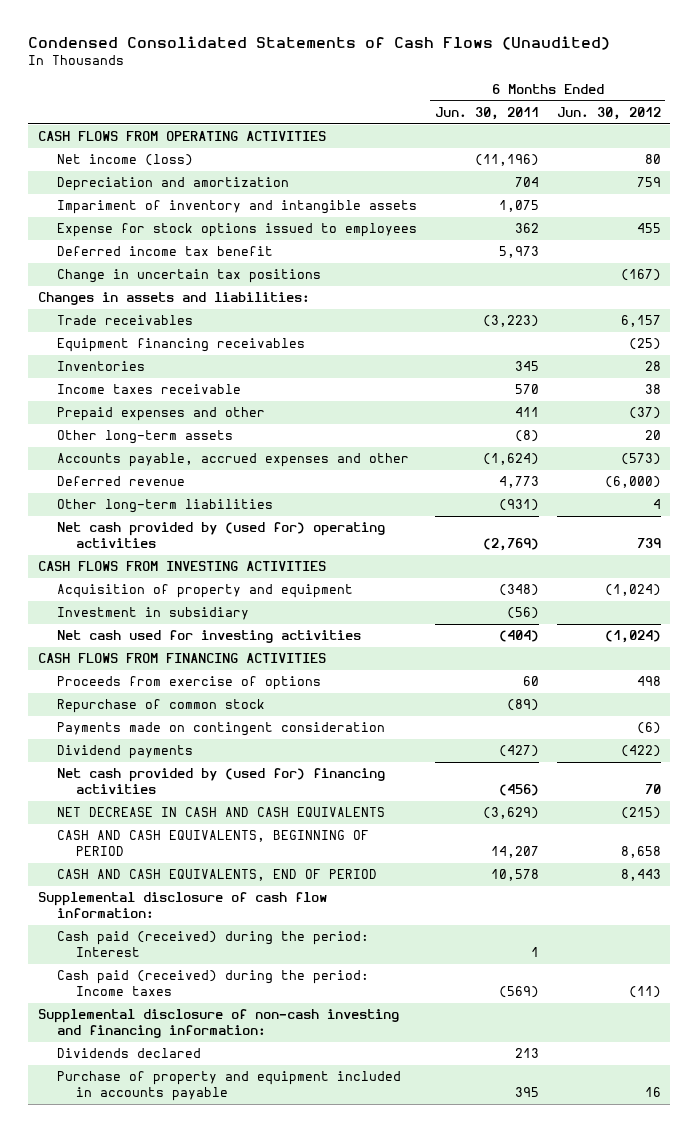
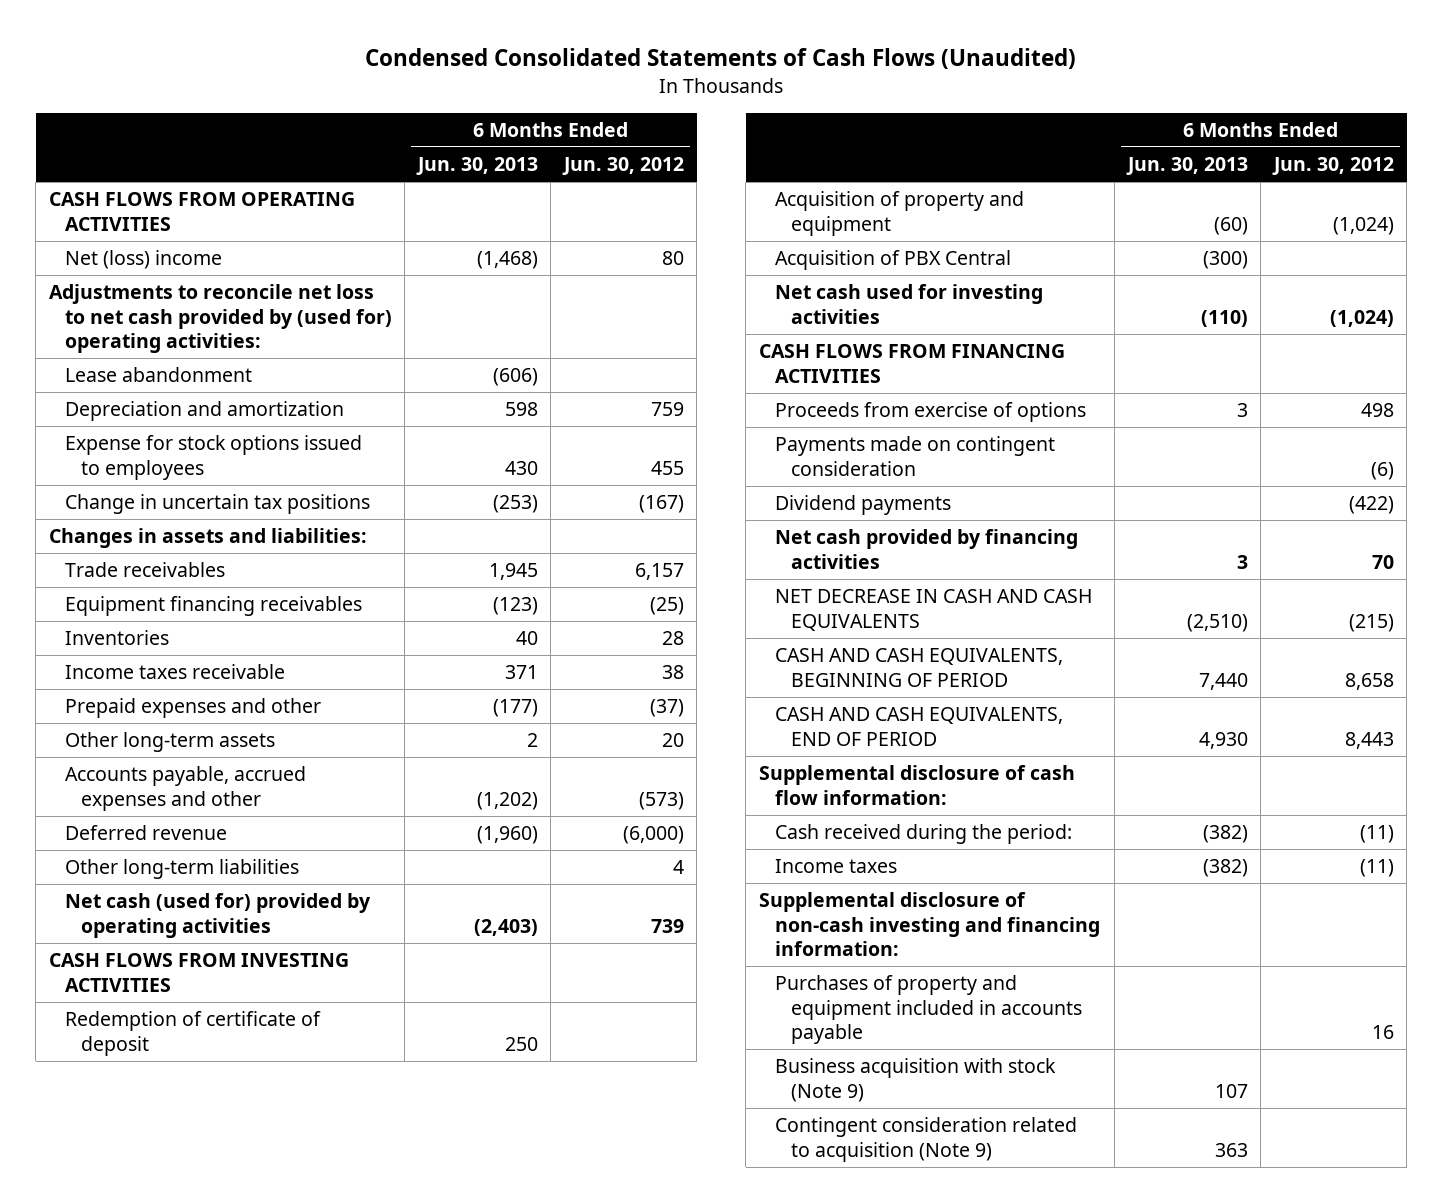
[434,107,539,121] Jun. 30, 2011 -> none
none -> [415,157,538,176] Jun. 30, 2013
[56,154,193,167] Net income (loss) -> [64,250,222,270] Net (loss) income
none -> [48,284,392,353] Adjustments to reconcile net loss to net cash provided by (used for) operating activities:
none -> [64,367,252,383] Lease abandonment
[56,200,417,215] Impariment of inventory and intangible assets -> none
[56,246,273,257] Deferred income tax benefit -> none
[56,522,385,549] Net cash provided by (used for) operating activities -> [64,893,371,938] Net cash (used for) provided by operating activities
none -> [64,1011,321,1056] Redemption of certificate of deposit
[56,607,249,621] Investment in subsidiary -> none
none -> [774,250,1011,271] Acquisition of PBX Central
[56,699,265,714] Repurchase of common stock -> none
[56,768,385,795] Net cash provided by (used for) financing activities -> [774,529,1078,569] Net cash provided by financing activities
[56,931,369,958] Cash paid (received) during the period: Interest -> none
[56,970,369,997] Cash paid (received) during the period: Income taxes -> [774,824,1072,845] Cash received during the period:
none -> [774,859,897,874] Income taxes
[56,1048,201,1059] Dividends declared -> none
[56,1071,401,1102] Purchase of property and equipment included in accounts payable -> [774,975,1083,1044] Purchases of property and equipment included in accounts payable
none -> [774,1058,1056,1102] Business acquisition with stock (Note 9)
none -> [774,1117,1077,1162] Contingent consideration related to acquisition (Note 9)

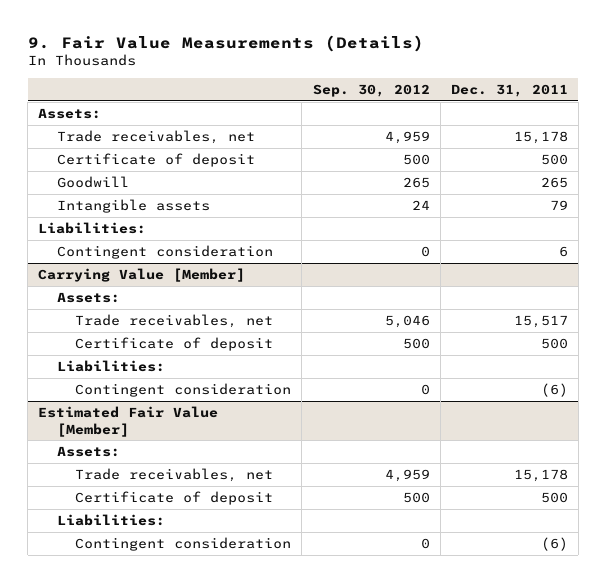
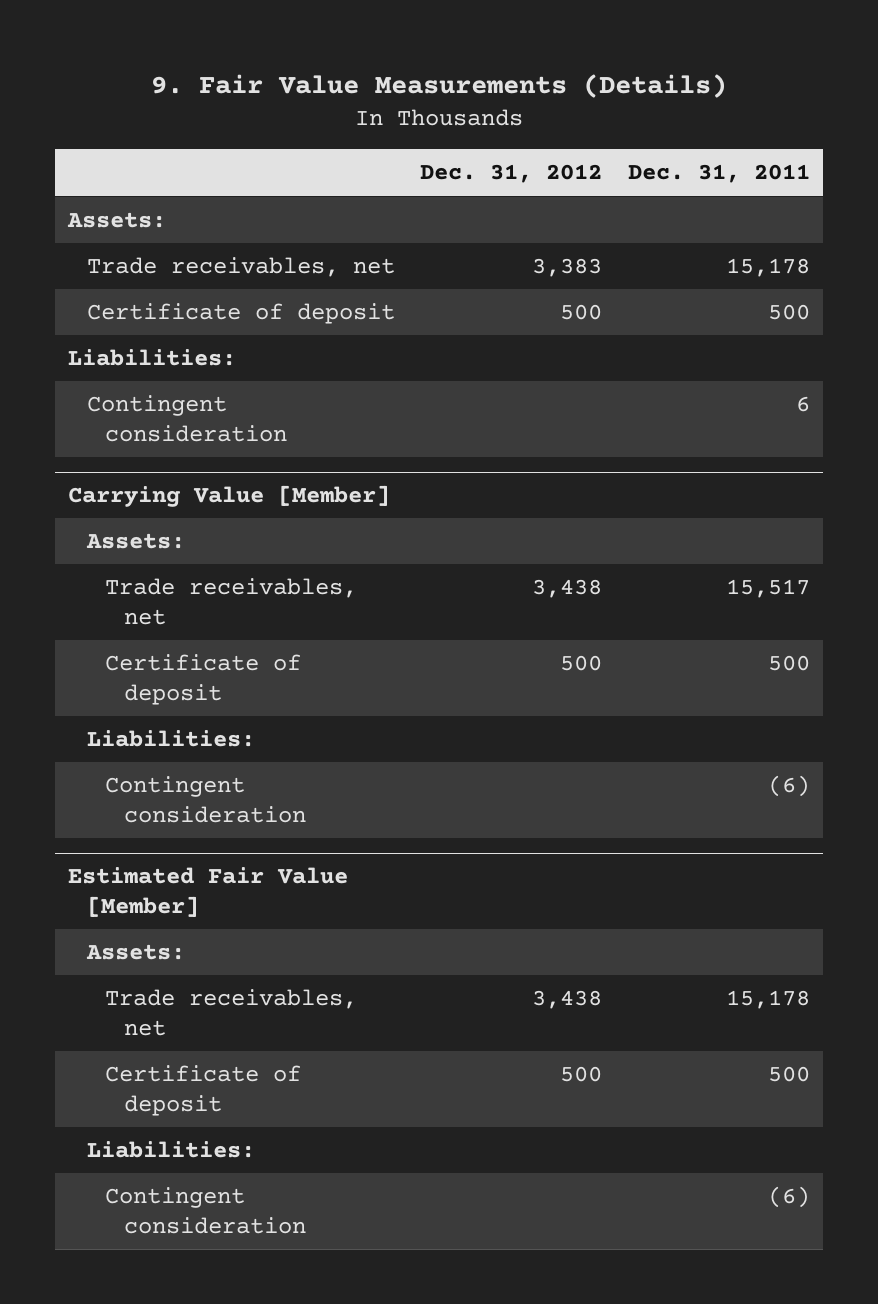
[312,83,430,97] Sep. 30, 2012 -> none
none -> [420,164,603,184] Dec. 31, 2012
[56,175,129,188] Goodwill -> none
[56,198,210,213] Intangible assets -> none

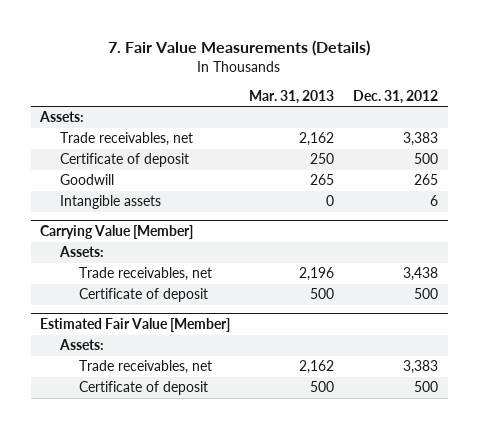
[151,73,728,98] 9. Fair Value Measurements (Details) -> [108,39,371,56] 7. Fair Value Measurements (Details)
[628,164,811,184] Dec. 31, 2011 -> none
none -> [249,90,335,105] Mar. 31, 2013
[68,349,237,367] Liabilities: -> none
[86,395,288,443] Contingent consideration -> none
none -> [59,174,114,186] Goodwill
none -> [59,195,161,210] Intangible assets
[86,730,255,748] Liabilities: -> none
[105,776,306,824] Contingent consideration -> none
[532,990,603,1010] 3,438 -> [403,360,439,375] 3,383
[86,1141,255,1159] Liabilities: -> none
[105,1187,306,1235] Contingent consideration -> none

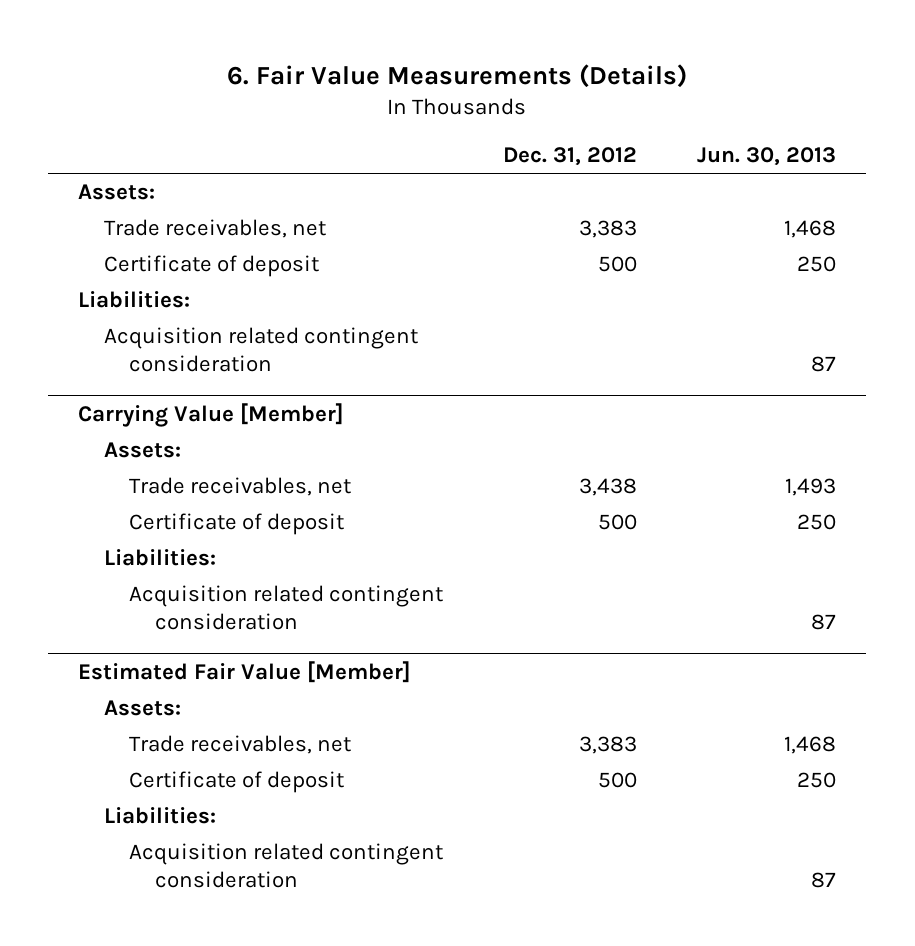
[108,39,371,56] 7. Fair Value Measurements (Details) -> [227,63,688,88] 6. Fair Value Measurements (Details)
[249,90,335,105] Mar. 31, 2013 -> none
none -> [697,147,837,167] Jun. 30, 2013
[59,174,114,186] Goodwill -> none
[59,195,161,210] Intangible assets -> none
none -> [78,291,191,309] Liabilities:
none -> [103,327,418,372] Acquisition related contingent consideration
none -> [103,549,216,567] Liabilities:
none -> [129,585,444,630] Acquisition related contingent consideration
none -> [103,807,216,825] Liabilities:
none -> [129,843,444,888] Acquisition related contingent consideration

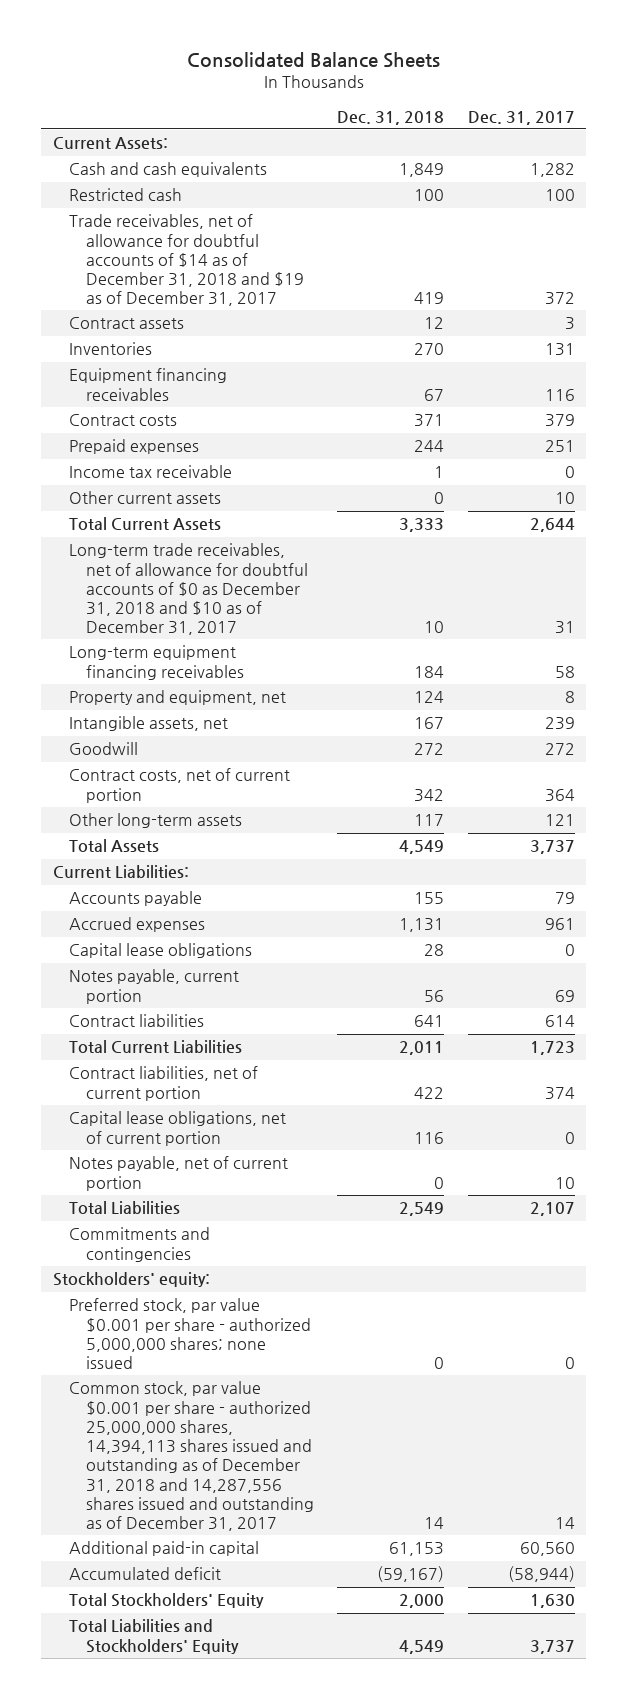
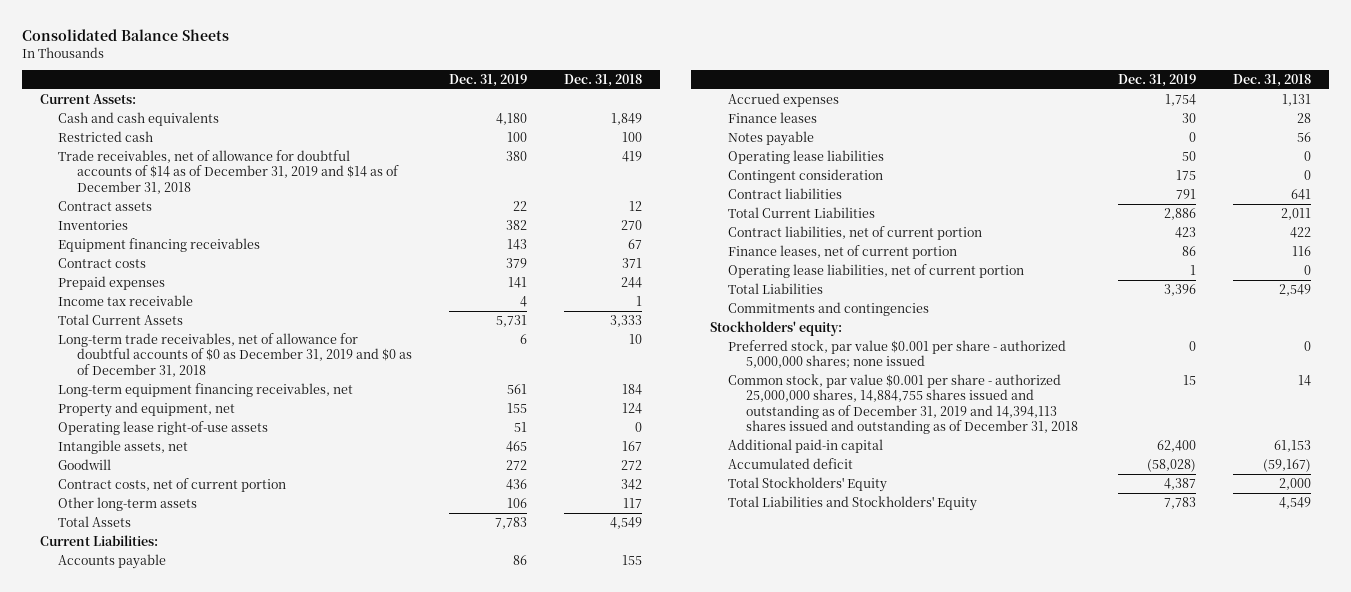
[467,110,575,125] Dec. 31, 2017 -> none
none -> [448,73,527,87] Dec. 31, 2019
[69,214,304,307] Trade receivables, net of allowance for doubtful accounts of $14 as of December 31, 2018 and $19 as of December 31, 2017 -> [58,150,399,194] Trade receivables, net of allowance for doubtful accounts of $14 as of December 31, 2019 and $14 as of December 31, 2018
[69,491,222,505] Other current assets -> none
[69,543,308,636] Long-term trade receivables, net of allowance for doubtful accounts of $0 as December 31, 2018 and $10 as of December 31, 2017 -> [58,333,412,377] Long-term trade receivables, net of allowance for doubtful accounts of $0 as December 31, 2019 and $0 as of December 31, 2018
[69,645,244,680] Long-term equipment financing receivables -> [58,383,354,398] Long-term equipment financing receivables, net
none -> [58,421,269,436] Operating lease right-of-use assets
[69,943,253,959] Capital lease obligations -> none
none -> [727,112,817,124] Finance leases
[69,969,240,1004] Notes payable, current portion -> [727,131,814,147] Notes payable
none -> [727,150,884,165] Operating lease liabilities
none -> [727,169,883,184] Contingent consideration
[69,1156,289,1191] Notes payable, net of current portion -> none
[69,1111,287,1146] Capital lease obligations, net of current portion -> [727,245,957,260] Finance leases, net of current portion
none -> [727,264,1024,279] Operating lease liabilities, net of current portion
[69,1381,314,1532] Common stock, par value $0.001 per share - authorized 25,000,000 shares, 14,394,113 shares issued and outstanding as of December 31, 2018 and 14,287,556 shares issued and outstanding as of December 31, 2017 -> [727,374,1078,434] Common stock, par value $0.001 per share - authorized 25,000,000 shares, 14,884,755 shares issued and outstanding as of December 31, 2019 and 14,394,113 shares issued and outstanding as of December 31, 2018

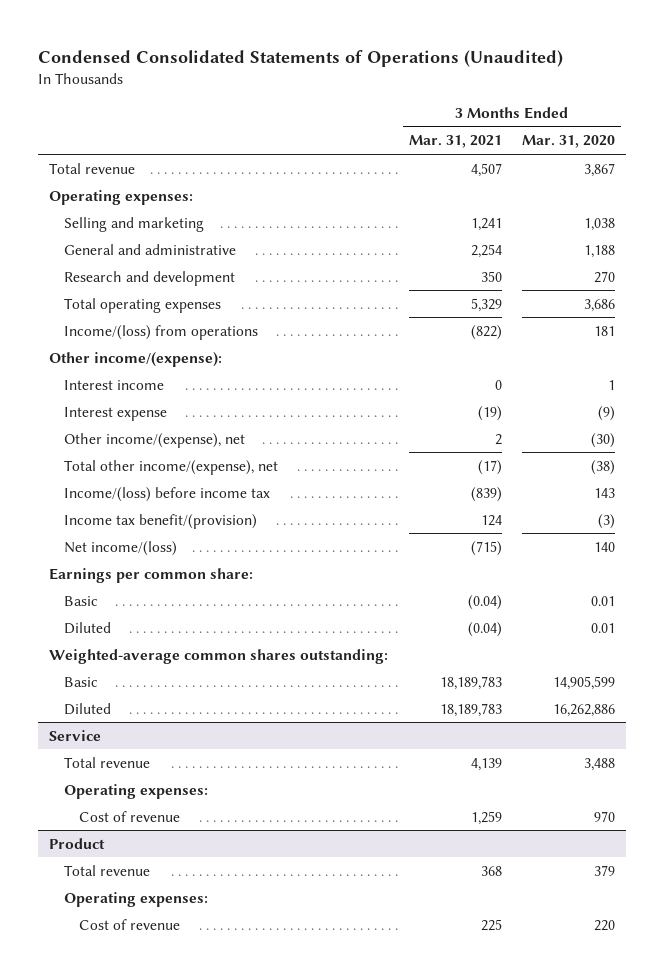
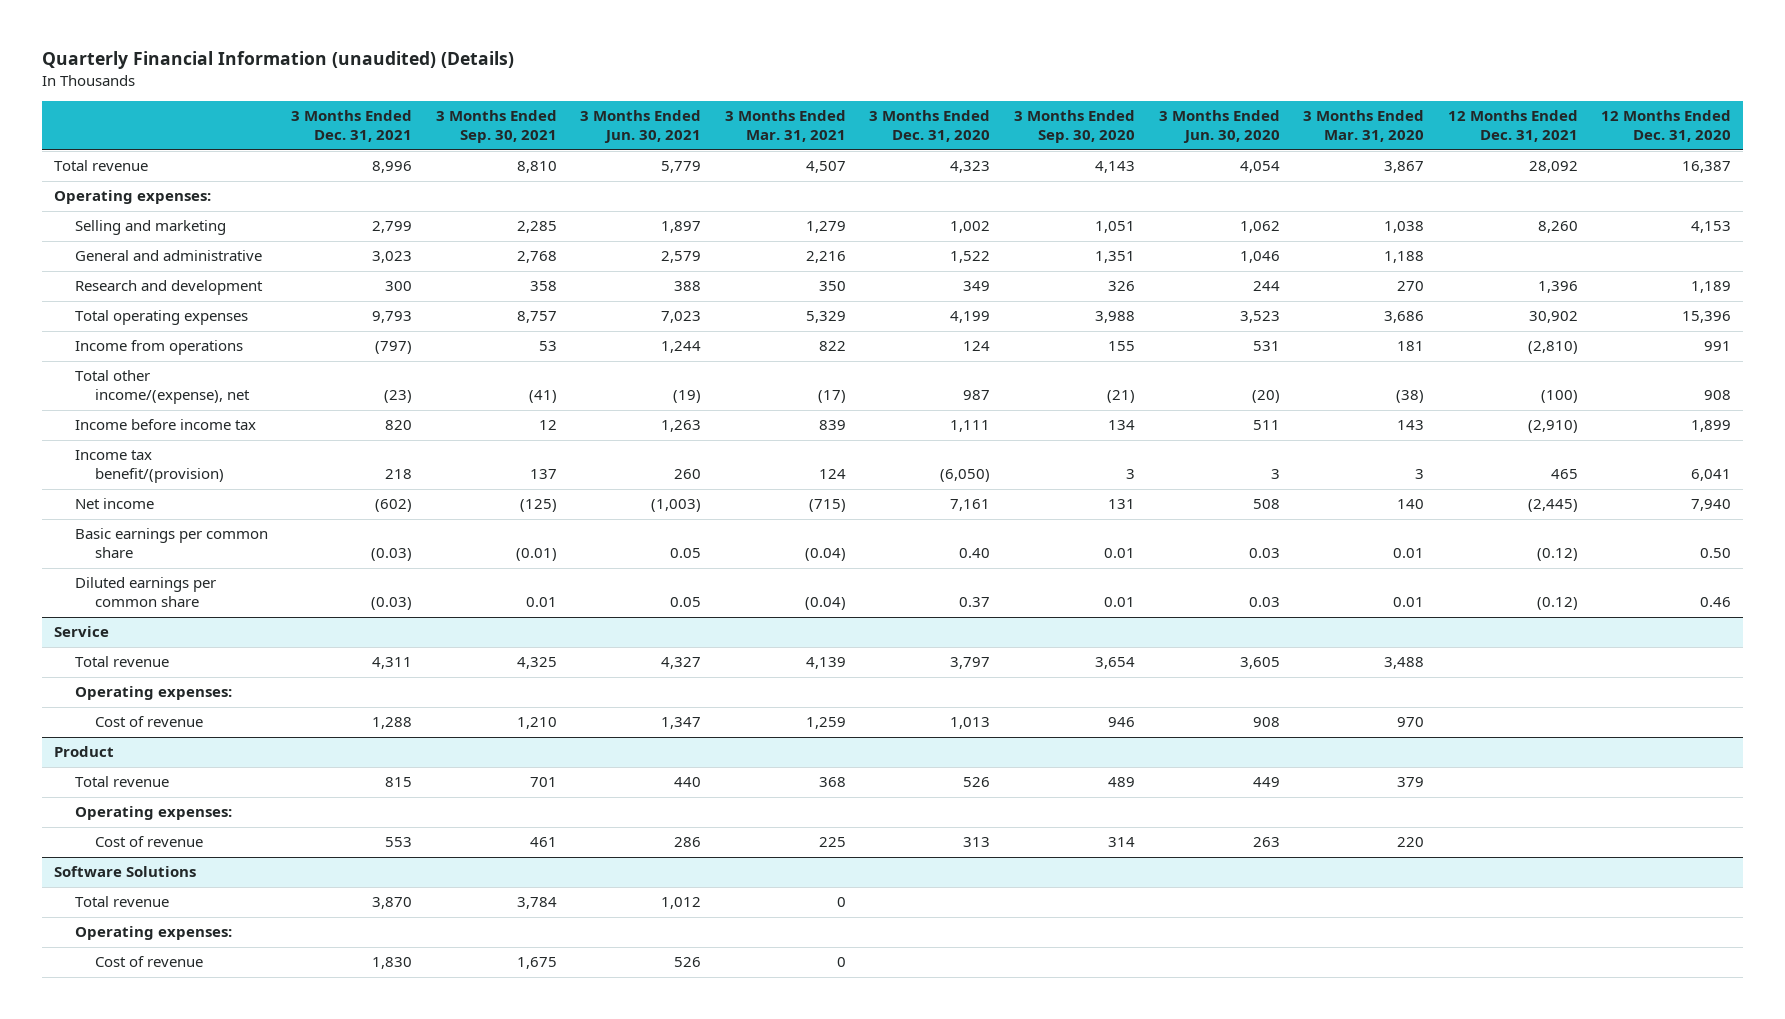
[38,49,564,67] Condensed Consolidated Statements of Operations (Unaudited) -> [42,51,515,70] Quarterly Financial Information (unaudited) (Details)
none -> [291,110,413,143] 3 Months Ended Dec. 31, 2021
none -> [435,110,557,144] 3 Months Ended Sep. 30, 2021
none -> [580,110,702,144] 3 Months Ended Jun. 30, 2021
none -> [869,110,991,143] 3 Months Ended Dec. 31, 2020
none -> [1013,110,1135,144] 3 Months Ended Sep. 30, 2020
none -> [1158,110,1280,144] 3 Months Ended Jun. 30, 2020
none -> [1447,110,1578,143] 12 Months Ended Dec. 31, 2021
none -> [1601,110,1732,143] 12 Months Ended Dec. 31, 2020
[470,217,502,231] 1,241 -> [805,221,846,234] 1,279
[470,243,502,258] 2,254 -> [805,251,846,264] 2,216
[48,351,222,367] Other income/(expense): -> none
[63,379,164,390] Interest income -> none
[63,406,167,421] Interest expense -> none
[63,432,245,448] Other income/(expense), net -> none
[63,324,258,340] Income/(loss) from operations -> [74,340,243,356] Income from operations
[470,324,502,340] (822) -> [818,341,846,352] 822
[48,567,253,583] Earnings per common share: -> none
[48,648,388,664] Weighted-average common shares outstanding: -> none
[63,676,98,687] Basic -> none
[63,702,111,715] Diluted -> none
[63,486,270,502] Income/(loss) before income tax -> [74,419,256,431] Income before income tax
[470,486,502,502] (839) -> [818,420,846,431] 839
[598,513,616,529] (3) -> [1415,469,1425,480] 3
[63,540,177,556] Net income/(loss) -> [74,498,154,510] Net income
[63,595,98,606] Basic -> [74,528,268,559] Basic earnings per common share
[63,621,111,634] Diluted -> [74,577,216,608] Diluted earnings per common share
none -> [53,866,196,878] Software Solutions
none -> [74,896,169,908] Total revenue
none -> [74,926,232,941] Operating expenses:
none -> [95,956,204,968] Cost of revenue

